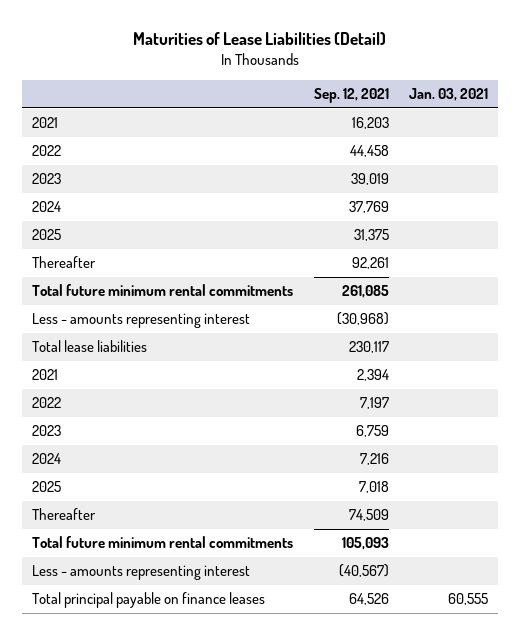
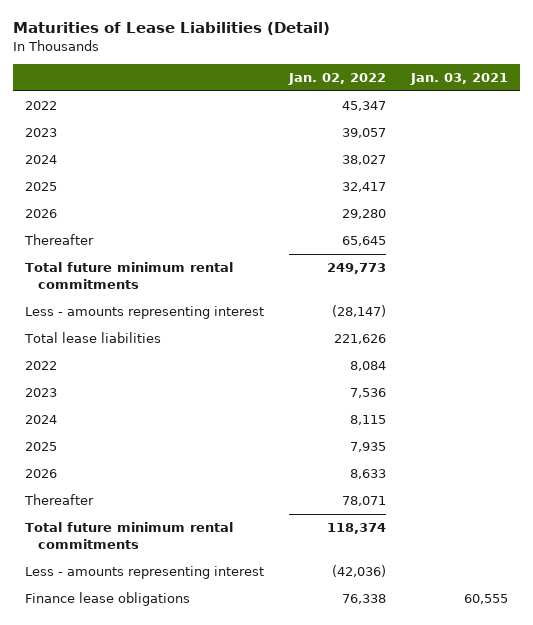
[313,88,389,104] Sep. 12, 2021 -> none
none -> [288,73,387,86] Jan. 02, 2022
[31,117,58,129] 2021 -> none
none -> [25,209,58,219] 2026
[31,369,58,381] 2021 -> none
none -> [25,469,58,479] 2026
[31,592,265,609] Total principal payable on finance leases -> [25,592,191,607] Finance lease obligations

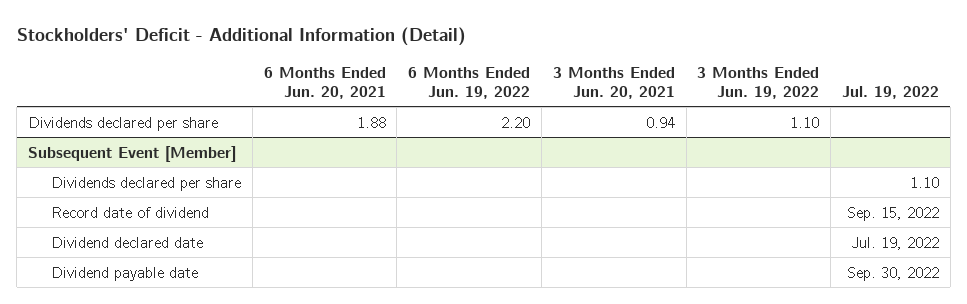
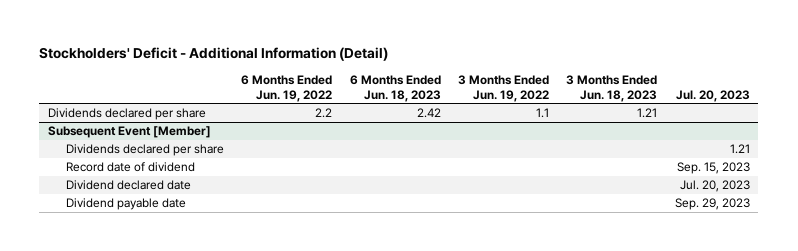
[263,66,386,99] 6 Months Ended Jun. 20, 2021 -> none
[552,66,675,99] 3 Months Ended Jun. 20, 2021 -> none
[842,85,940,99] Jul. 19, 2022 -> none
none -> [349,74,441,102] 6 Months Ended Jun. 18, 2023
none -> [566,74,658,102] 3 Months Ended Jun. 18, 2023
none -> [675,89,750,102] Jul. 20, 2023
[501,116,531,128] 2.20 -> [315,108,333,119] 2.2
[790,116,820,128] 1.10 -> [535,108,549,119] 1.1

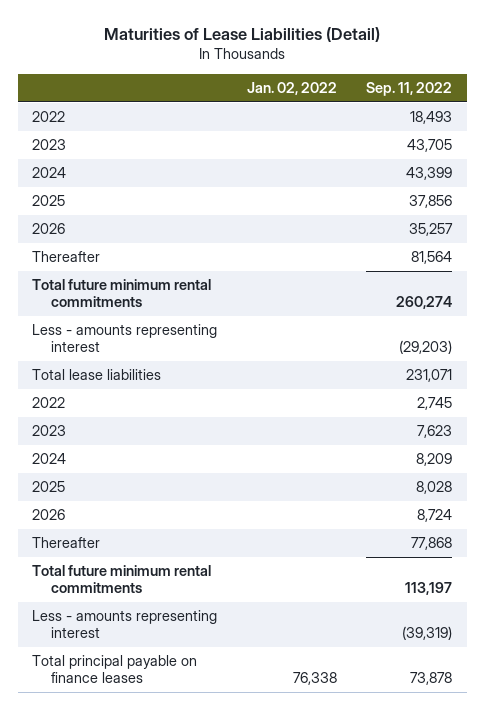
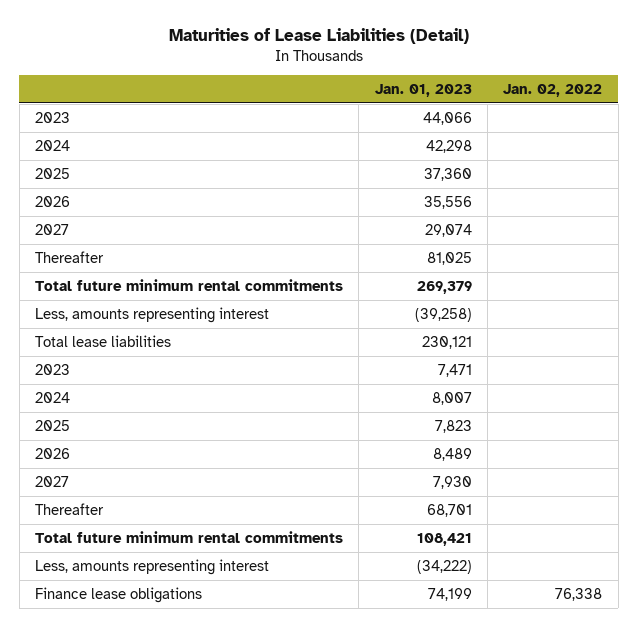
[365,81,452,96] Sep. 11, 2022 -> none
none -> [374,83,472,97] Jan. 01, 2023
[32,111,66,123] 2022 -> none
none -> [34,223,69,235] 2027
[32,324,218,353] Less - amounts representing interest -> [34,306,269,323] Less, amounts representing interest
[32,397,66,409] 2022 -> none
none -> [34,475,69,487] 2027
[32,610,218,639] Less - amounts representing interest -> [34,558,269,575] Less, amounts representing interest
[32,655,198,684] Total principal payable on finance leases -> [34,586,202,603] Finance lease obligations

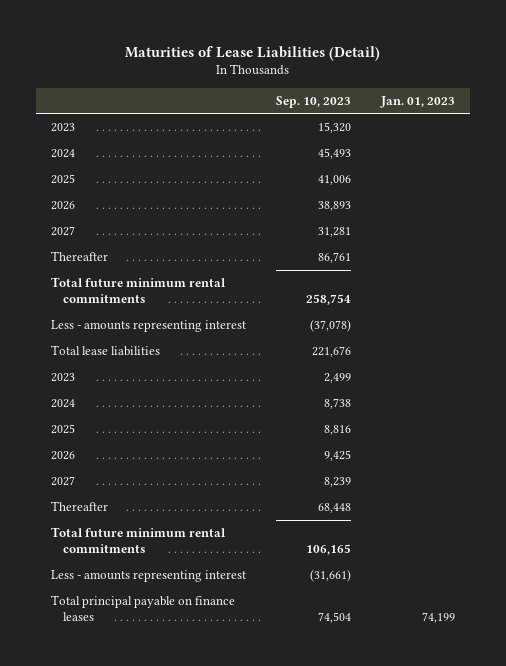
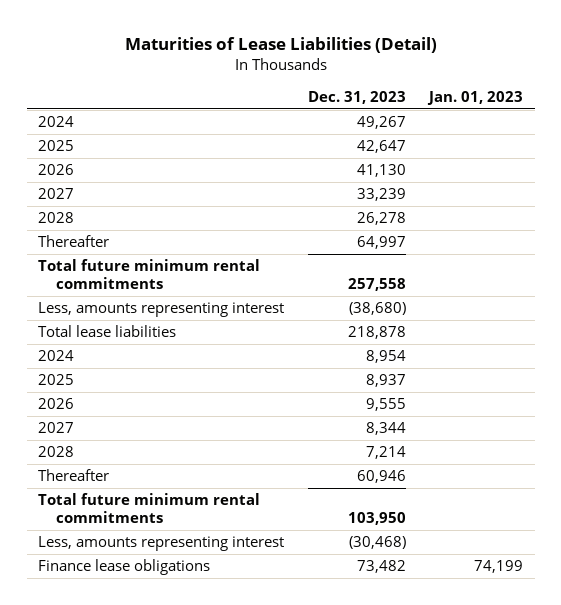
[276,95,352,108] Sep. 10, 2023 -> none
none -> [307,91,406,105] Dec. 31, 2023
[51,123,76,133] 2023 -> none
none -> [38,212,75,224] 2028
[51,320,247,333] Less - amounts representing interest -> [38,302,285,318] Less, amounts representing interest
[51,373,76,383] 2023 -> none
none -> [38,446,75,458] 2028
[51,570,247,583] Less - amounts representing interest -> [38,536,285,552] Less, amounts representing interest
[51,595,236,622] Total principal payable on finance leases -> [38,559,211,576] Finance lease obligations

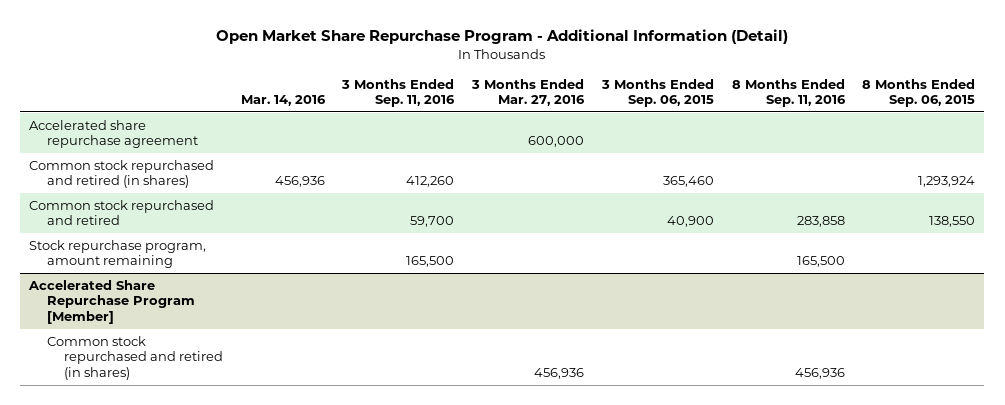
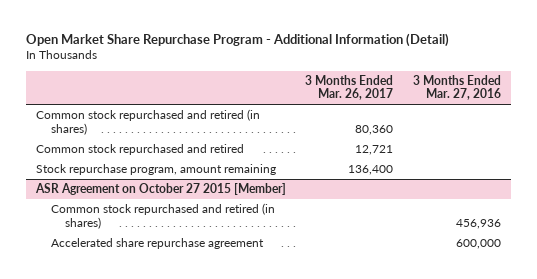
[240,95,326,107] Mar. 14, 2016 -> none
[341,78,456,108] 3 Months Ended Sep. 11, 2016 -> none
[600,78,714,108] 3 Months Ended Sep. 06, 2015 -> none
[731,78,846,108] 8 Months Ended Sep. 11, 2016 -> none
[862,78,976,108] 8 Months Ended Sep. 06, 2015 -> none
none -> [305,74,394,101] 3 Months Ended Mar. 26, 2017
[29,119,198,149] Accelerated share repurchase agreement -> none
[28,279,195,324] Accelerated Share Repurchase Program [Member] -> [34,183,286,196] ASR Agreement on October 27 2015 [Member]
none -> [50,238,264,250] Accelerated share repurchase agreement

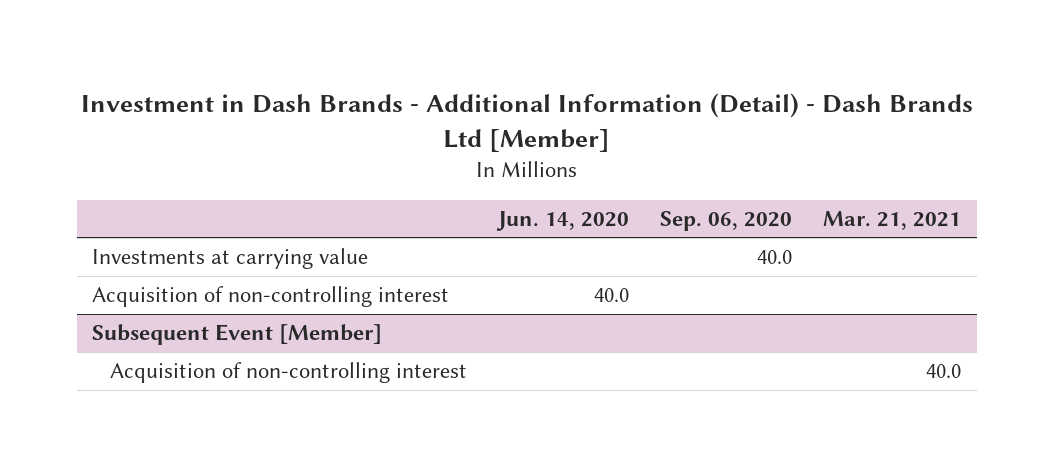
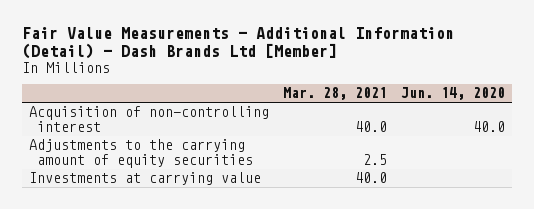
[80,92,973,152] Investment in Dash Brands - Additional Information (Detail) - Dash Brands Ltd [Member] -> [21,27,454,60] Fair Value Measurements - Additional Information (Detail) - Dash Brands Ltd [Member]
[660,210,793,231] Sep. 06, 2020 -> none
[823,210,962,230] Mar. 21, 2021 -> none
none -> [282,87,387,101] Mar. 28, 2021
[92,324,383,346] Subsequent Event [Member] -> none
[110,362,468,384] Acquisition of non-controlling interest -> none
none -> [28,139,253,169] Adjustments to the carrying amount of equity securities
[92,248,369,270] Investments at carrying value -> [28,172,261,186] Investments at carrying value

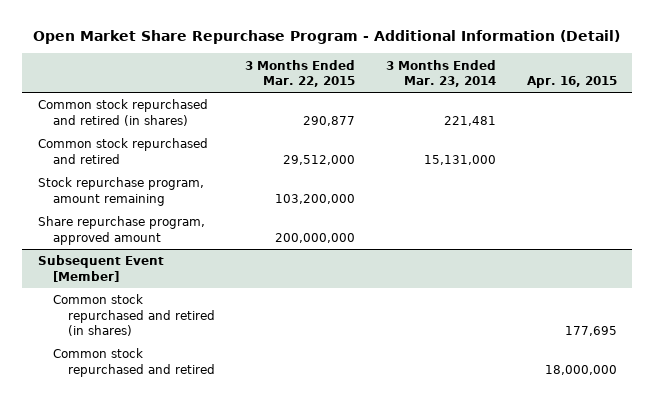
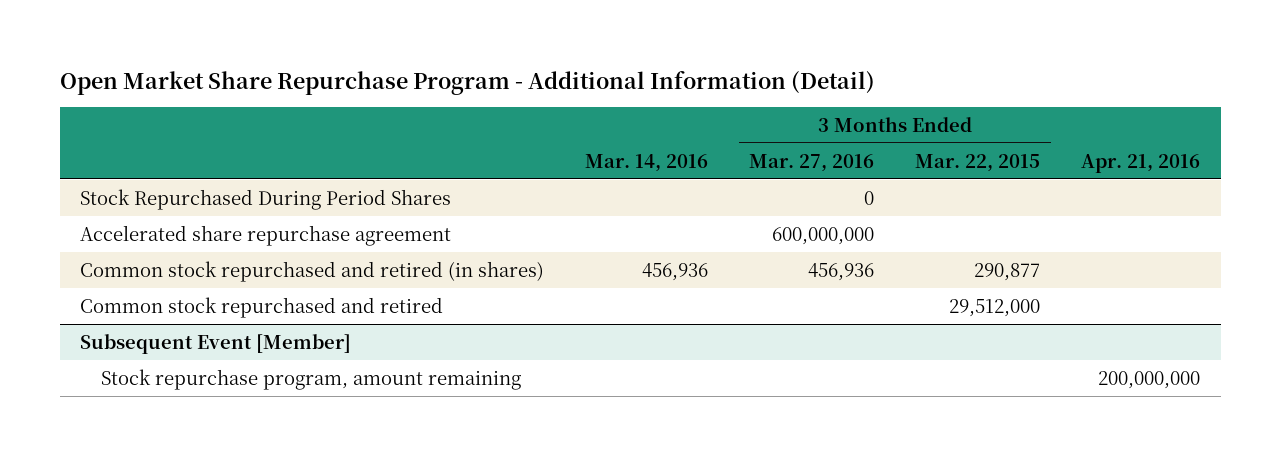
[385,59,496,87] 3 Months Ended Mar. 23, 2014 -> none
[526,75,617,88] Apr. 16, 2015 -> none
none -> [585,153,709,172] Mar. 14, 2016
none -> [749,153,875,172] Mar. 27, 2016
none -> [1081,153,1201,173] Apr. 21, 2016
none -> [80,188,452,210] Stock Repurchased During Period Shares
none -> [80,224,452,246] Accelerated share repurchase agreement
[37,177,204,206] Stock repurchase program, amount remaining -> none
[37,216,205,245] Share repurchase program, approved amount -> none
[52,294,215,336] Common stock repurchased and retired (in shares) -> none
[52,348,215,377] Common stock repurchased and retired -> none
none -> [101,368,522,390] Stock repurchase program, amount remaining

